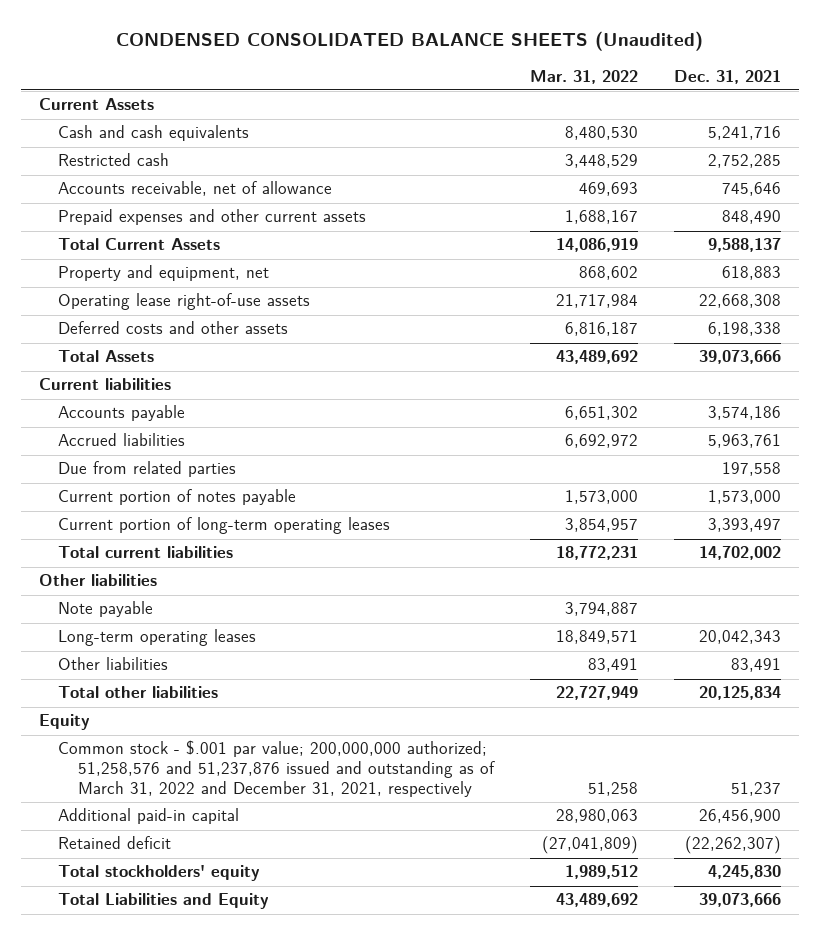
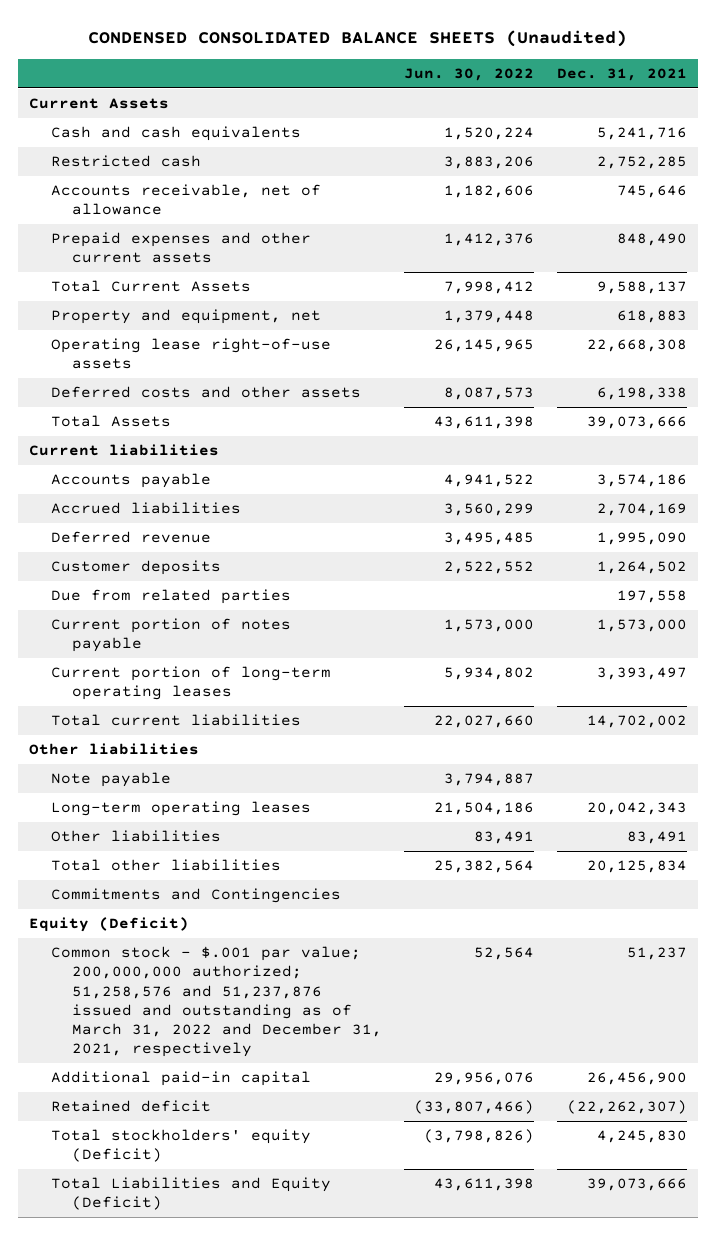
[529,69,638,84] Mar. 31, 2022 -> none
none -> [404,68,535,82] Jun. 30, 2022
[707,434,781,449] 5,963,761 -> [597,503,688,517] 2,704,169
none -> [50,531,211,544] Deferred revenue
none -> [50,560,221,576] Customer deposits
none -> [50,888,341,904] Commitments and Contingencies
[38,714,90,731] Equity -> [29,917,190,933] Equity (Deficit)
[58,865,261,882] Total stockholders' equity -> [50,1129,311,1163] Total stockholders' equity (Deficit)
[58,893,270,910] Total Liabilities and Equity -> [50,1177,331,1211] Total Liabilities and Equity (Deficit)

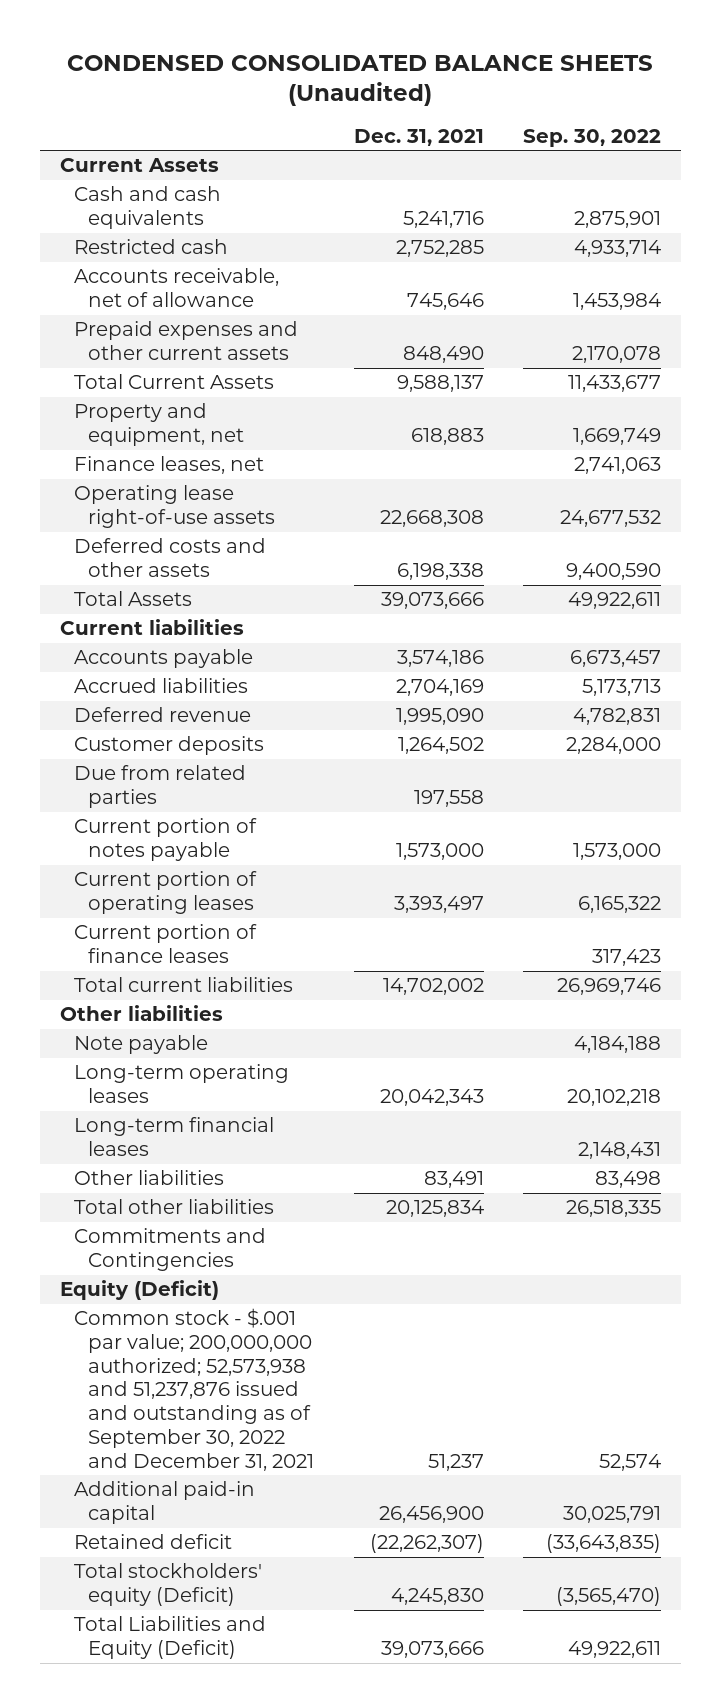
[404,68,535,82] Jun. 30, 2022 -> none
none -> [523,128,662,147] Sep. 30, 2022
none -> [73,456,264,475] Finance leases, net
[50,666,331,701] Current portion of long-term operating leases -> [73,871,257,915] Current portion of operating leases
none -> [73,924,257,964] Current portion of finance leases
none -> [73,1117,274,1157] Long-term financial leases
[50,946,382,1058] Common stock - $.001 par value; 200,000,000 authorized; 51,258,576 and 51,237,876 issued and outstanding as of March 31, 2022 and December 31, 2021, respectively -> [73,1308,315,1471] Common stock - $.001 par value; 200,000,000 authorized; 52,573,938 and 51,237,876 issued and outstanding as of September 30, 2022 and December 31, 2021

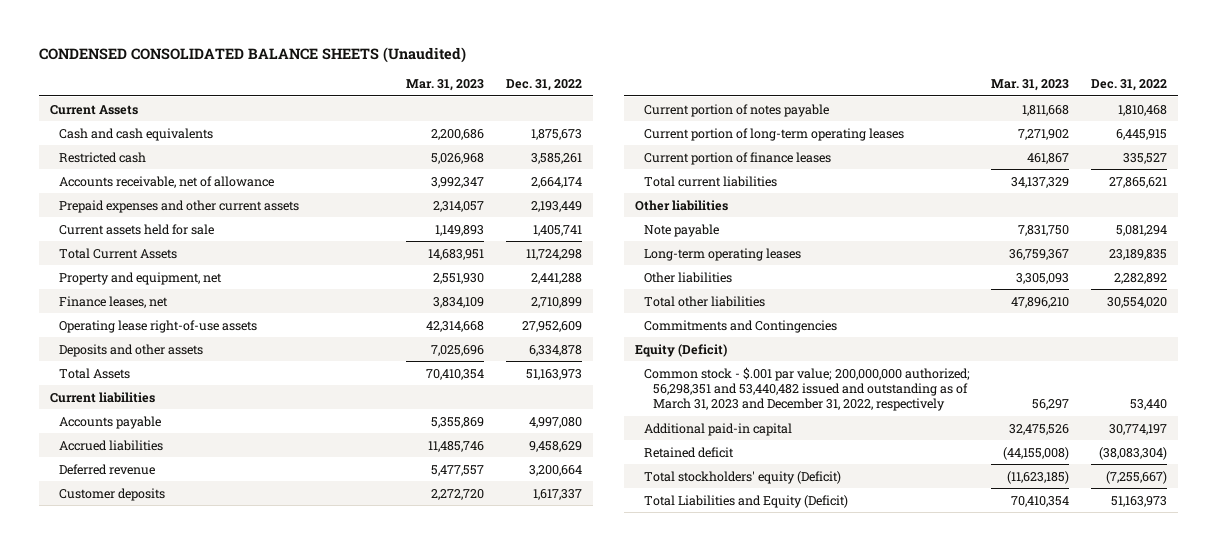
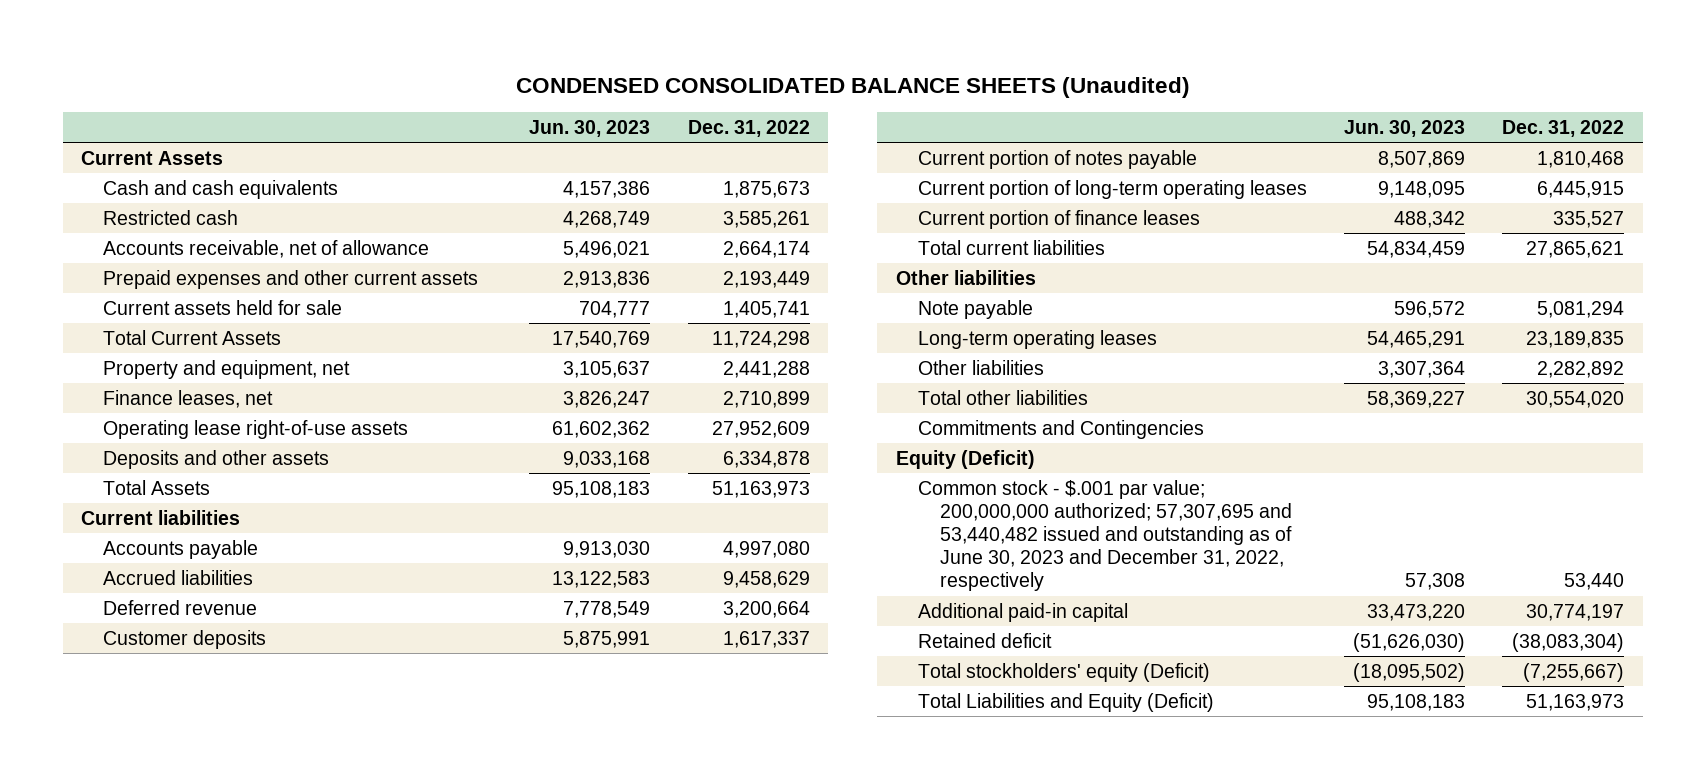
[406,79,485,92] Mar. 31, 2023 -> none
none -> [529,119,651,137] Jun. 30, 2023
[643,366,970,412] Common stock - $.001 par value; 200,000,000 authorized; 56,298,351 and 53,440,482 issued and outstanding as of March 31, 2023 and December 31, 2022, respectively -> [917,479,1292,592] Common stock - $.001 par value; 200,000,000 authorized; 57,307,695 and 53,440,482 issued and outstanding as of June 30, 2023 and December 31, 2022, respectively

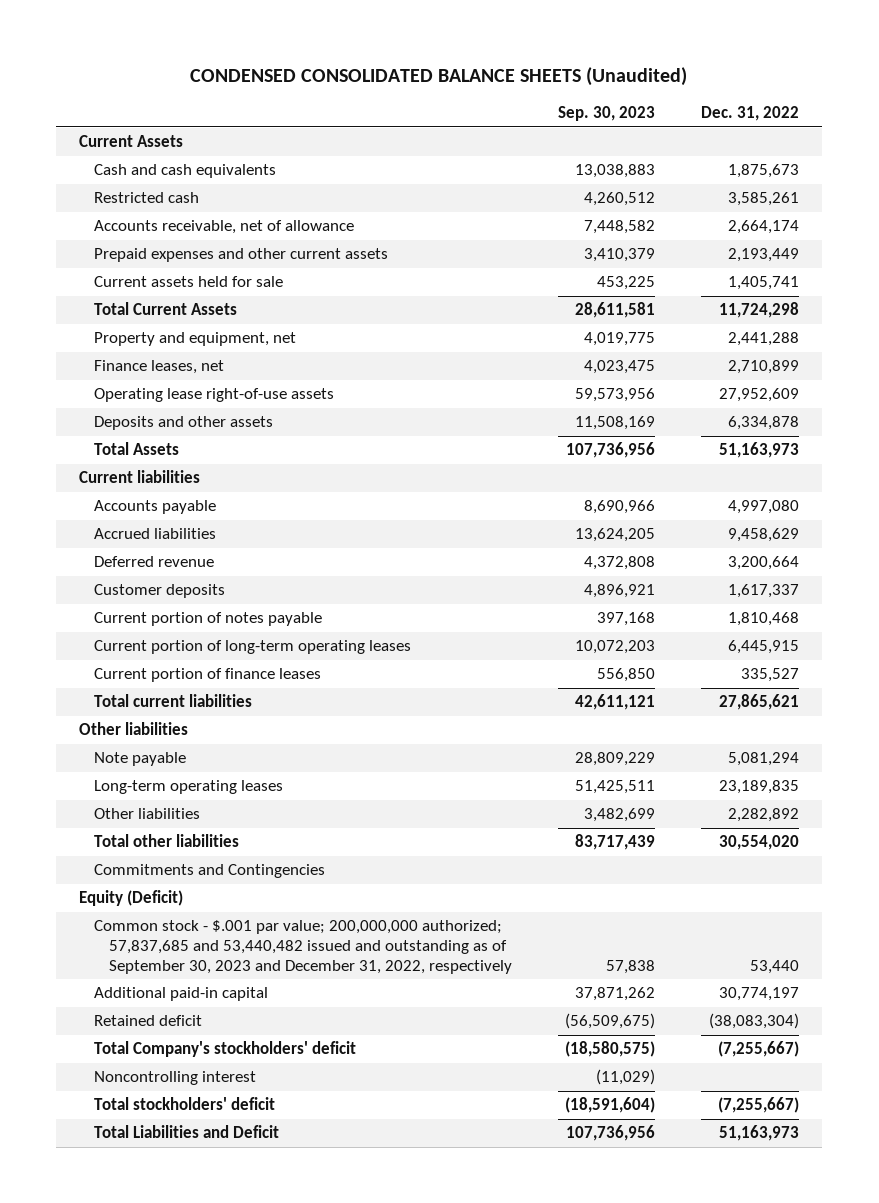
[529,119,651,137] Jun. 30, 2023 -> none
none -> [557,106,655,122] Sep. 30, 2023
[917,479,1292,592] Common stock - $.001 par value; 200,000,000 authorized; 57,307,695 and 53,440,482 issued and outstanding as of June 30, 2023 and December 31, 2022, respectively -> [93,920,512,975] Common stock - $.001 par value; 200,000,000 authorized; 57,837,685 and 53,440,482 issued and outstanding as of September 30, 2023 and December 31, 2022, respectively
[917,662,1210,682] Total stockholders' equity (Deficit) -> [93,1041,356,1058] Total Company's stockholders' deficit
none -> [93,1071,256,1086] Noncontrolling interest
none -> [93,1097,275,1111] Total stockholders' deficit
[917,692,1214,712] Total Liabilities and Equity (Deficit) -> [93,1125,279,1139] Total Liabilities and Deficit

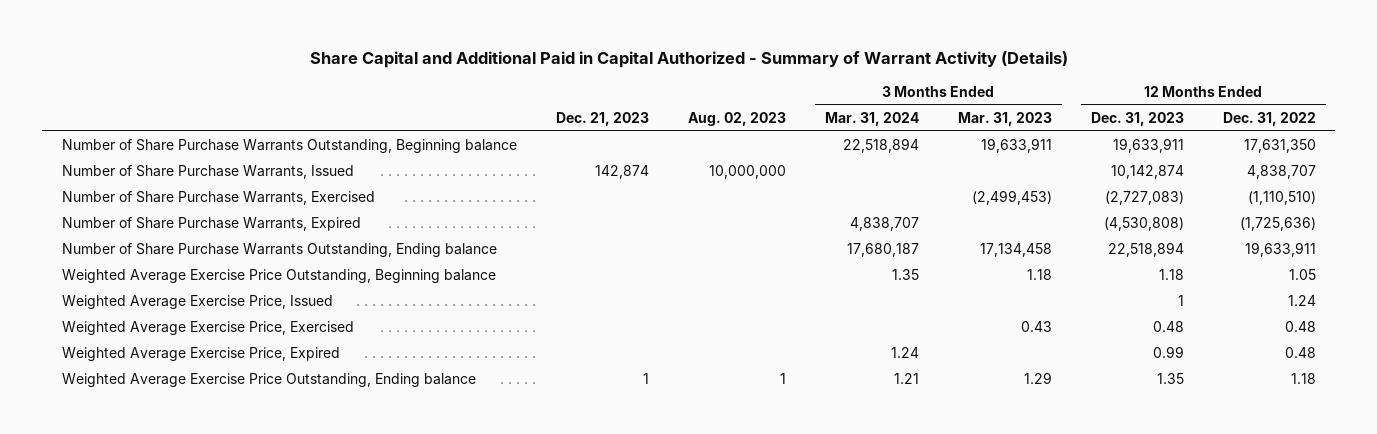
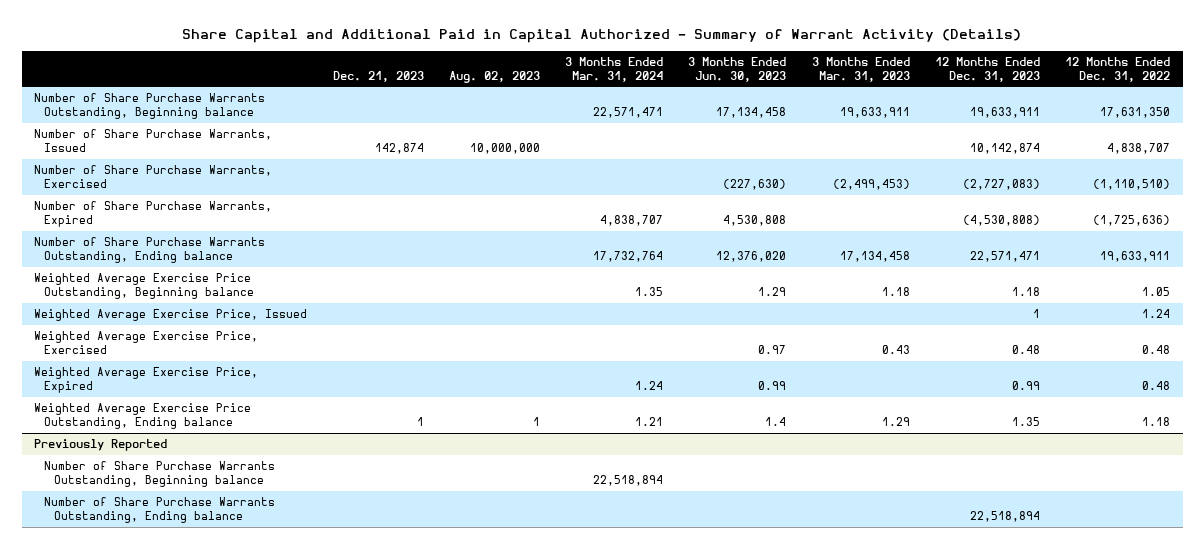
none -> [688,56,787,82] 3 Months Ended Jun. 30, 2023
[842,138,919,154] 22,518,894 -> [593,107,664,119] 22,571,471
[846,243,919,258] 17,680,187 -> [593,251,664,263] 17,732,764
[1107,242,1184,258] 22,518,894 -> [969,251,1040,263] 22,571,471
none -> [34,439,168,452] Previously Reported
none -> [44,461,276,488] Number of Share Purchase Warrants Outstanding, Beginning balance
none -> [44,497,276,524] Number of Share Purchase Warrants Outstanding, Ending balance

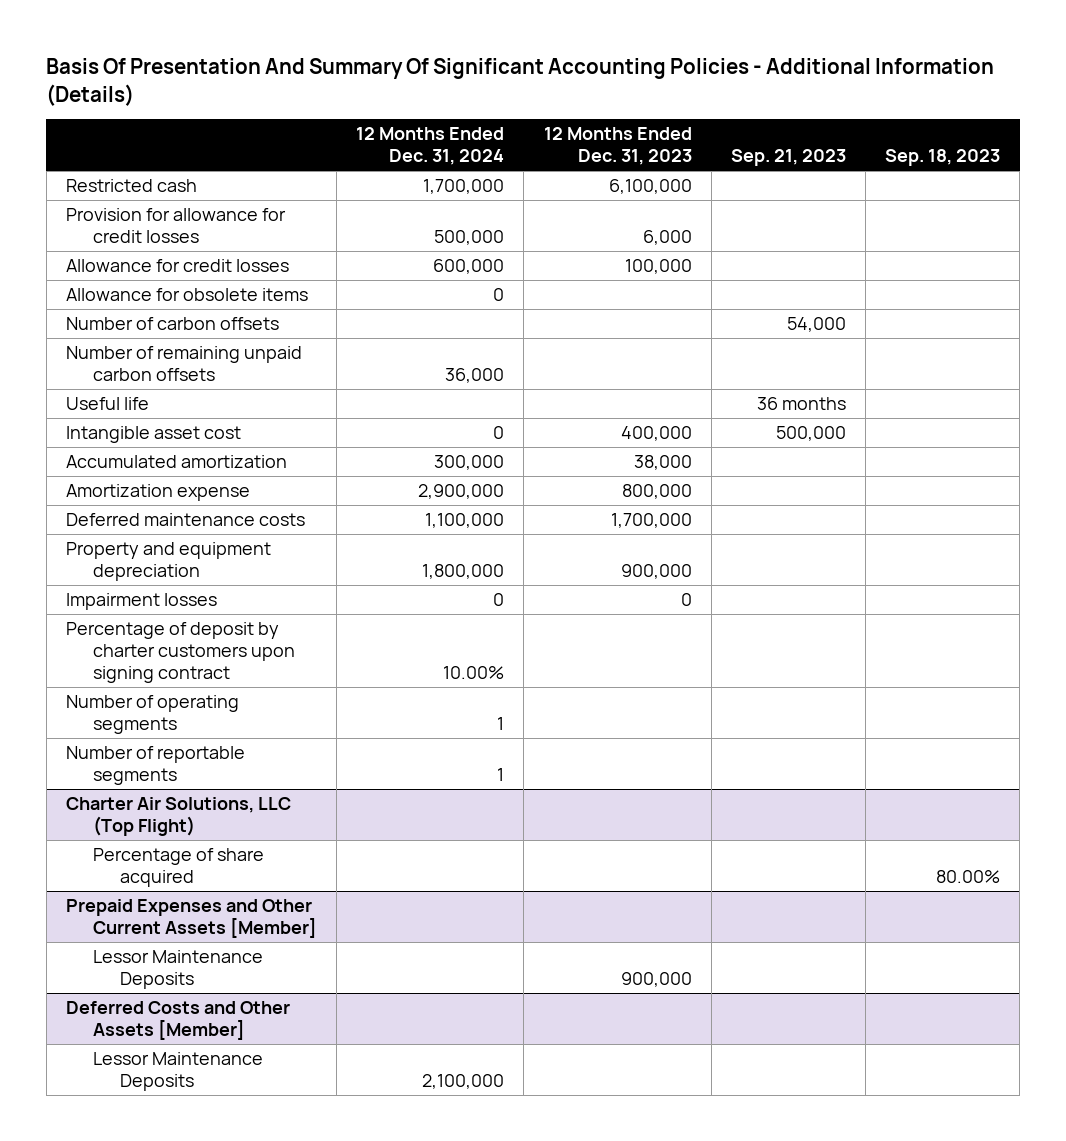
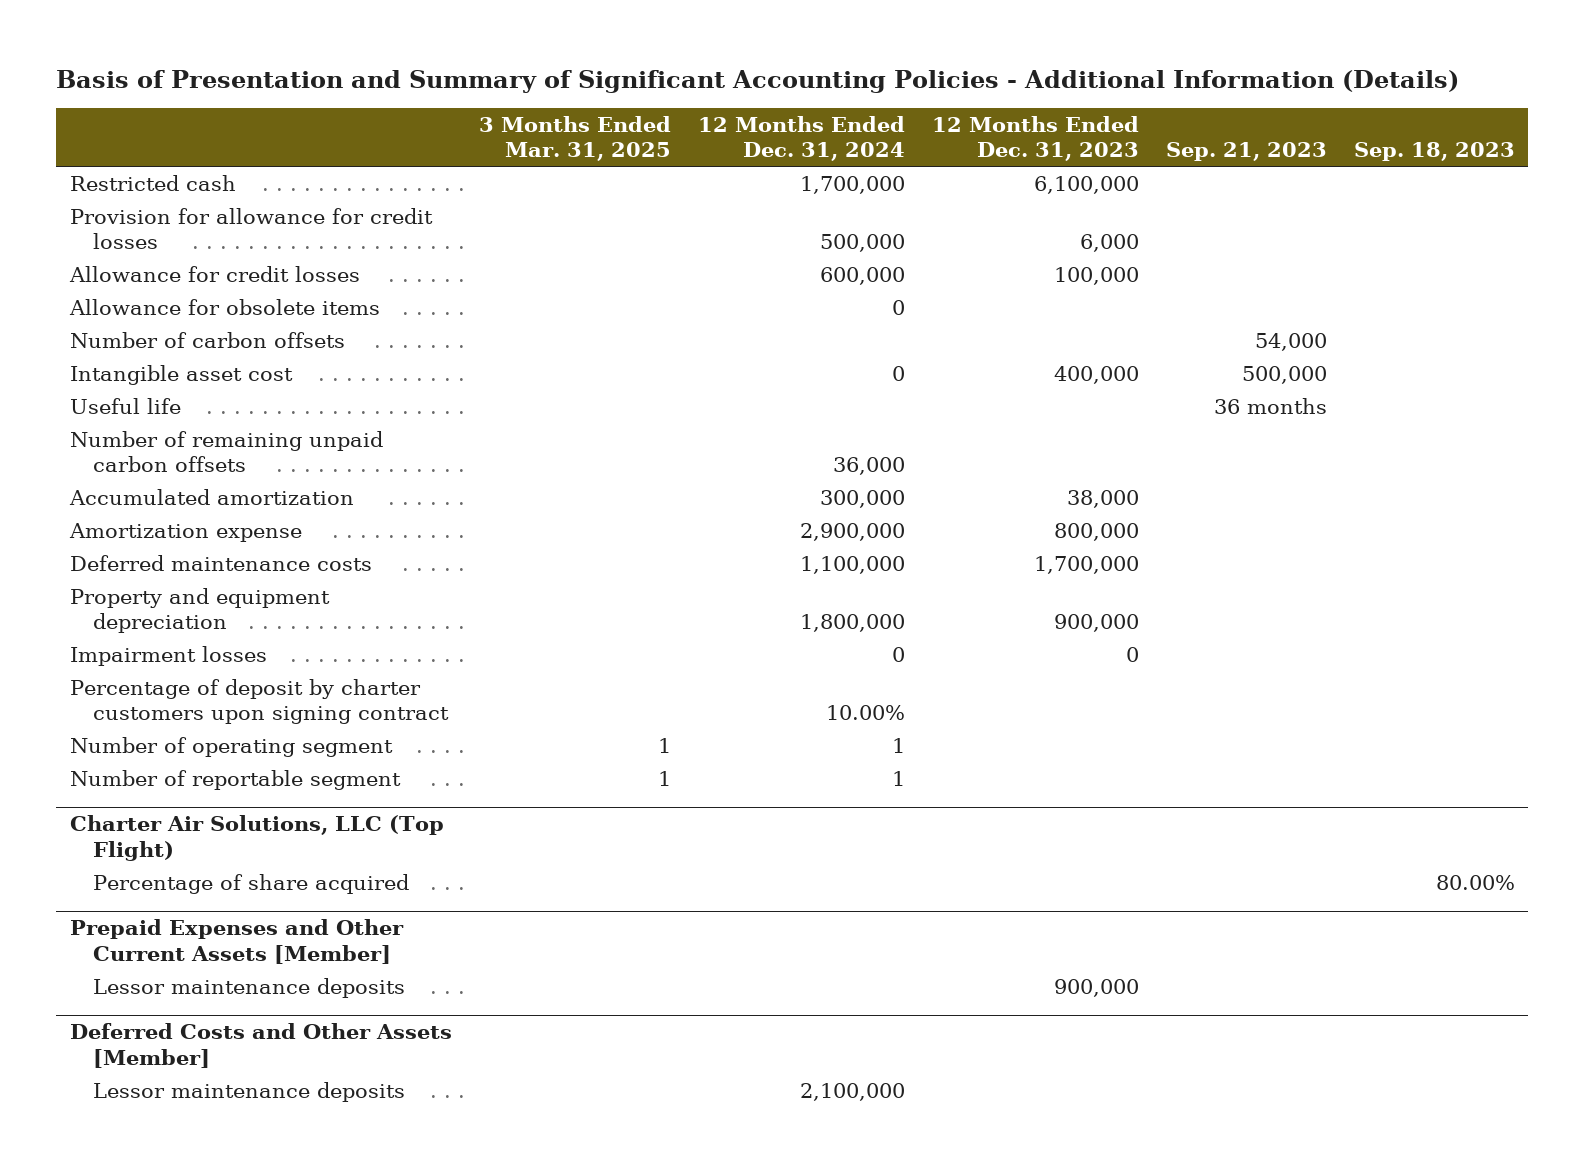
[46,58,995,106] Basis Of Presentation And Summary Of Significant Accounting Policies - Additional Information (Details) -> [56,69,1460,93] Basis of Presentation and Summary of Significant Accounting Policies - Additional Information (Details)
none -> [478,116,671,162] 3 Months Ended Mar. 31, 2025
[66,397,150,411] Useful life -> [69,397,181,414] Useful life
[66,346,303,381] Number of remaining unpaid carbon offsets -> [69,430,383,473] Number of remaining unpaid carbon offsets
[66,695,240,734] Number of operating segments -> [69,736,393,757] Number of operating segment
[66,746,246,785] Number of reportable segments -> [69,769,401,790] Number of reportable segment
[93,950,264,989] Lessor Maintenance Deposits -> [93,977,406,998] Lessor maintenance deposits
[93,1052,264,1091] Lessor Maintenance Deposits -> [93,1081,406,1102] Lessor maintenance deposits

